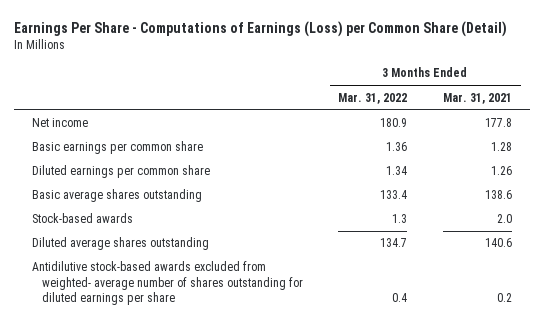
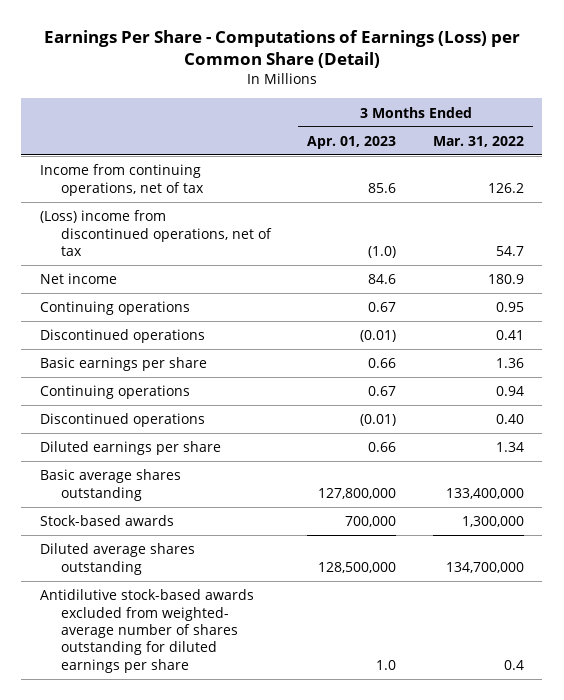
[442,92,512,104] Mar. 31, 2021 -> none
none -> [307,135,397,149] Apr. 01, 2023
none -> [39,164,204,196] Income from continuing operations, net of tax
none -> [39,210,272,256] (Loss) income from discontinued operations, net of tax
none -> [39,301,190,316] Continuing operations
none -> [39,329,205,344] Discontinued operations
[31,141,203,155] Basic earnings per common share -> [39,357,207,372] Basic earnings per share
none -> [39,385,190,400] Continuing operations
none -> [39,413,205,428] Discontinued operations
[31,165,210,179] Diluted earnings per common share -> [39,441,221,456] Diluted earnings per share
[380,190,408,200] 133.4 -> [446,487,525,499] 133,400,000
[392,214,408,224] 1.3 -> [462,516,525,528] 1,300,000
[380,238,408,248] 134.7 -> [446,561,525,573] 134,700,000

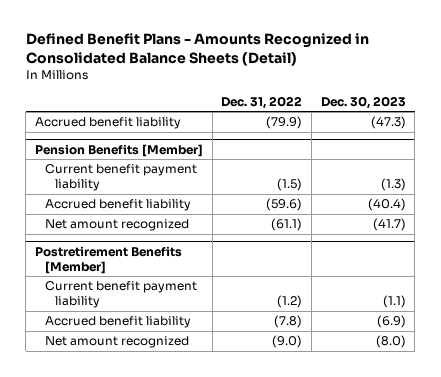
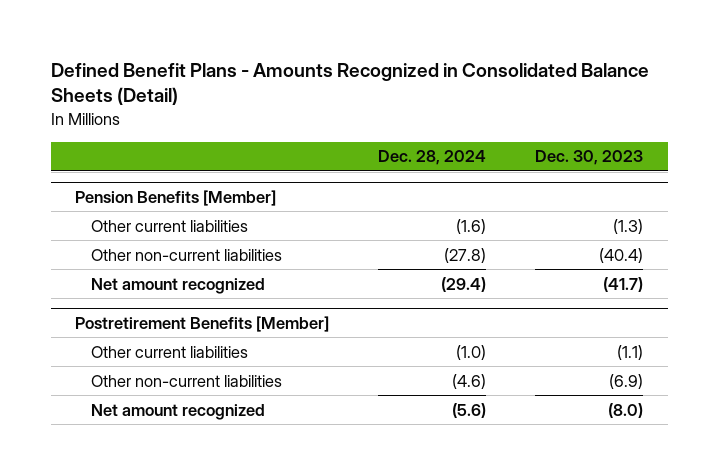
[221,95,303,109] Dec. 31, 2022 -> none
none -> [378,150,487,166] Dec. 28, 2024
[34,117,181,130] Accrued benefit liability -> none
[44,199,191,212] Accrued benefit liability -> none
[44,164,197,192] Current benefit payment liability -> [91,219,249,232] Other current liabilities
none -> [91,248,283,261] Other non-current liabilities
[44,316,191,329] Accrued benefit liability -> none
[44,281,197,309] Current benefit payment liability -> [91,345,249,358] Other current liabilities
none -> [91,374,283,387] Other non-current liabilities

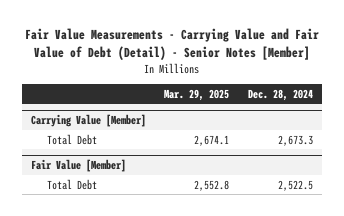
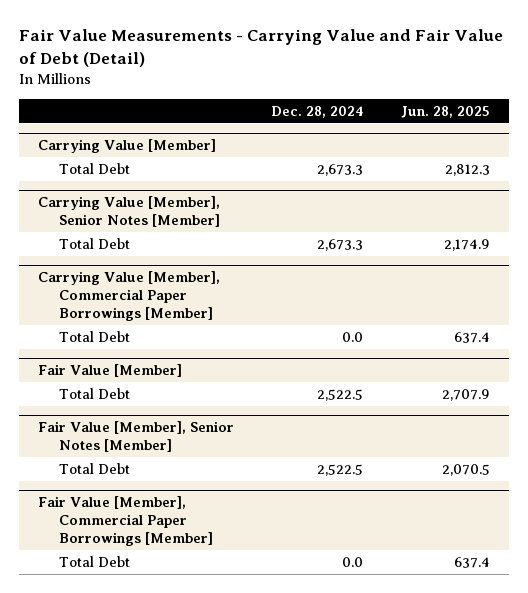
[24,28,319,61] Fair Value Measurements - Carrying Value and Fair Value of Debt (Detail) - Senior Notes [Member] -> [18,29,503,68] Fair Value Measurements - Carrying Value and Fair Value of Debt (Detail)
[164,88,230,101] Mar. 29, 2025 -> none
none -> [401,105,491,118] Jun. 28, 2025
none -> [37,196,220,228] Carrying Value [Member], Senior Notes [Member]
none -> [58,237,130,249] Total Debt
none -> [37,271,220,322] Carrying Value [Member], Commercial Paper Borrowings [Member]
none -> [58,330,130,342] Total Debt
none -> [37,421,234,453] Fair Value [Member], Senior Notes [Member]
none -> [58,462,130,474] Total Debt
none -> [37,496,213,547] Fair Value [Member], Commercial Paper Borrowings [Member]
none -> [58,555,130,567] Total Debt

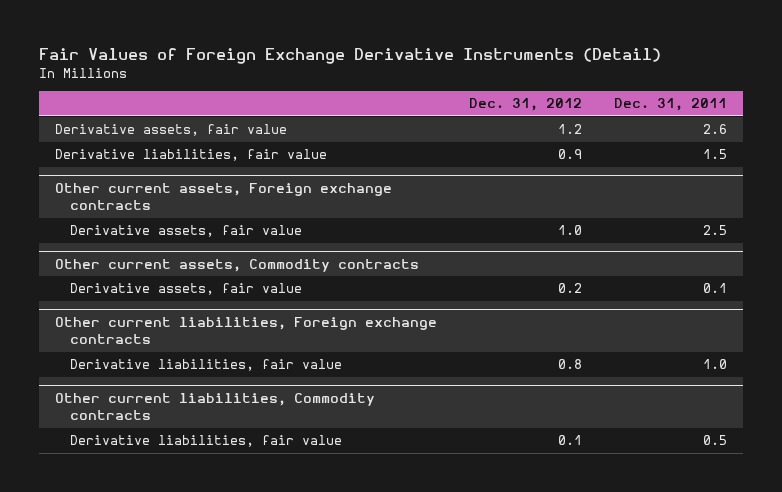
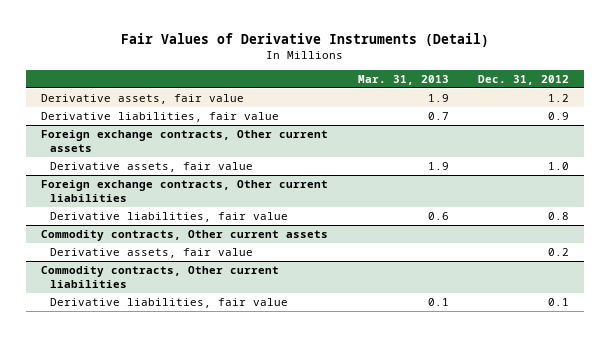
[39,47,662,64] Fair Values of Foreign Exchange Derivative Instruments (Detail) -> [121,32,490,47] Fair Values of Derivative Instruments (Detail)
[613,98,727,112] Dec. 31, 2011 -> none
none -> [357,74,449,85] Mar. 31, 2013
[55,182,393,211] Other current assets, Foreign exchange contracts -> [41,129,329,152] Foreign exchange contracts, Other current assets
[55,258,420,272] Other current assets, Commodity contracts -> none
[70,283,303,296] Derivative assets, fair value -> none
[55,316,438,345] Other current liabilities, Foreign exchange contracts -> [41,179,329,202] Foreign exchange contracts, Other current liabilities
none -> [41,229,329,241] Commodity contracts, Other current assets
none -> [50,247,254,258] Derivative assets, fair value
[55,392,376,421] Other current liabilities, Commodity contracts -> [41,265,280,288] Commodity contracts, Other current liabilities

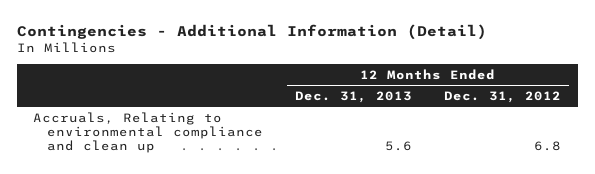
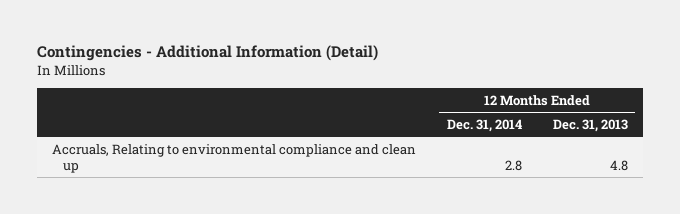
[444,90,562,103] Dec. 31, 2012 -> none
none -> [446,118,522,132] Dec. 31, 2014
[385,141,413,152] 5.6 -> [609,159,628,171] 4.8

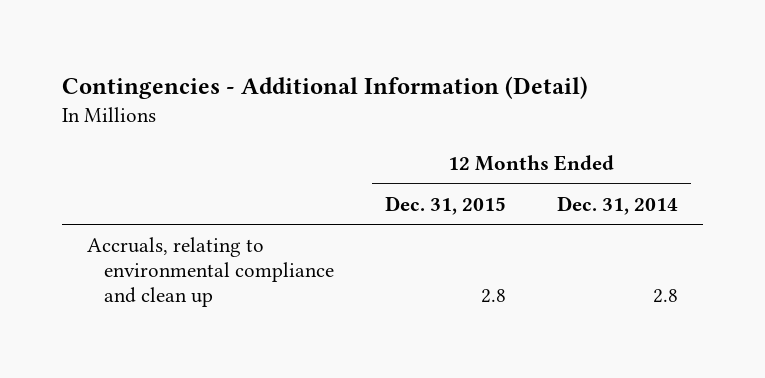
[552,118,628,132] Dec. 31, 2013 -> none
none -> [384,195,506,215] Dec. 31, 2015
[52,143,417,173] Accruals, Relating to environmental compliance and clean up -> [87,236,334,308] Accruals, relating to environmental compliance and clean up

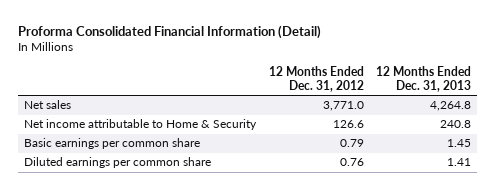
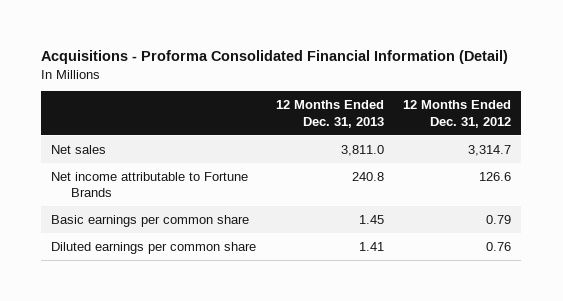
[18,24,322,39] Proforma Consolidated Financial Information (Detail) -> [41,50,509,65] Acquisitions - Proforma Consolidated Financial Information (Detail)
[322,101,364,112] 3,771.0 -> [468,144,512,156] 3,314.7
[430,101,472,112] 4,264.8 -> [340,144,384,156] 3,811.0
[24,119,258,131] Net income attributable to Home & Security -> [51,171,249,198] Net income attributable to Fortune Brands

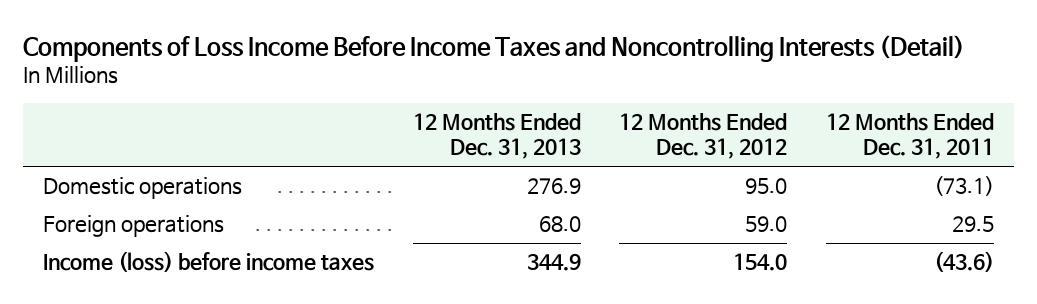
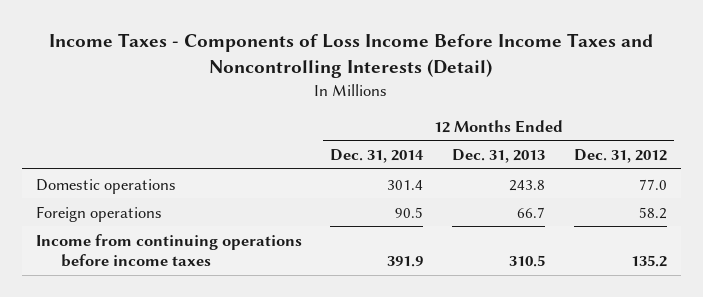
[23,35,966,63] Components of Loss Income Before Income Taxes and Noncontrolling Interests (Detail) -> [49,33,654,79] Income Taxes - Components of Loss Income Before Income Taxes and Noncontrolling Interests (Detail)
[826,113,995,160] 12 Months Ended Dec. 31, 2011 -> none
none -> [330,149,425,164] Dec. 31, 2014
[526,178,581,195] 276.9 -> [509,179,546,191] 243.8
[745,178,788,195] 95.0 -> [638,178,667,190] 77.0
[538,216,581,233] 68.0 -> [517,206,546,218] 66.7
[745,216,788,233] 59.0 -> [638,206,667,219] 58.2
[42,251,374,273] Income (loss) before income taxes -> [35,233,302,268] Income from continuing operations before income taxes
[526,253,581,272] 344.9 -> [509,255,546,268] 310.5
[733,253,788,272] 154.0 -> [630,255,667,268] 135.2

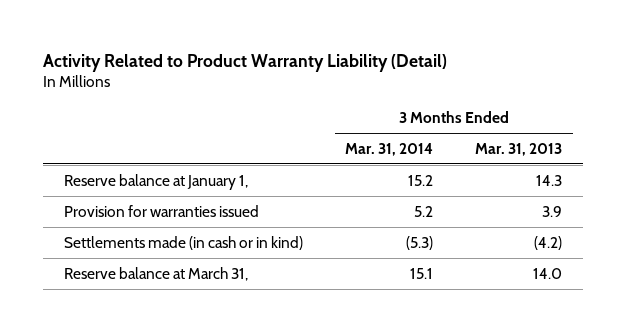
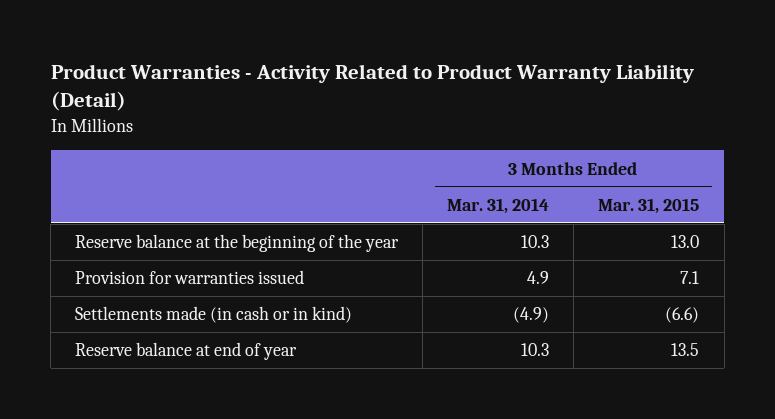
[43,53,448,72] Activity Related to Product Warranty Liability (Detail) -> [50,64,694,112] Product Warranties - Activity Related to Product Warranty Liability (Detail)
[475,142,563,156] Mar. 31, 2013 -> none
none -> [598,197,700,214] Mar. 31, 2015
[64,173,249,190] Reserve balance at January 1, -> [75,234,400,253] Reserve balance at the beginning of the year
[408,174,434,186] 15.2 -> [521,235,550,249] 10.3
[414,205,434,217] 5.2 -> [527,271,550,285] 4.9
[406,235,434,250] (5.3) -> [513,307,550,324] (4.9)
[64,266,249,281] Reserve balance at March 31, -> [75,342,298,361] Reserve balance at end of year
[410,267,434,279] 15.1 -> [521,343,550,357] 10.3

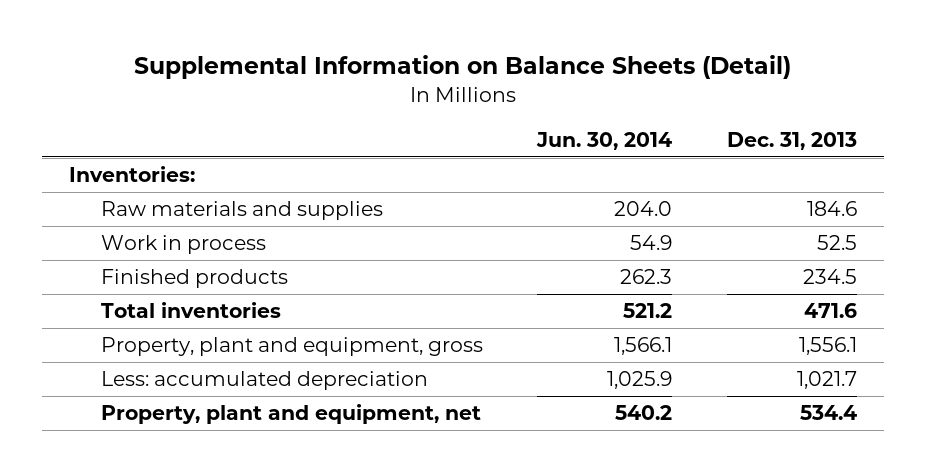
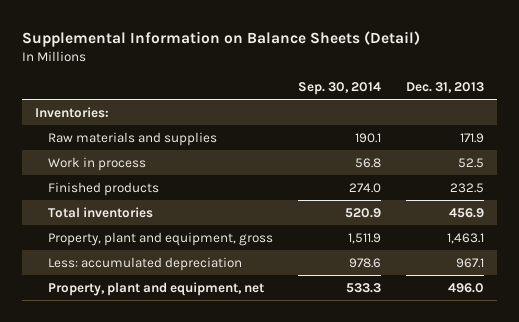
[536,131,673,150] Jun. 30, 2014 -> none
none -> [298,82,382,96] Sep. 30, 2014
[806,201,857,217] 184.6 -> [460,132,485,143] 171.9
[802,269,857,285] 234.5 -> [450,182,485,193] 232.5
[803,303,857,319] 471.6 -> [449,207,485,218] 456.9
[798,337,857,356] 1,556.1 -> [447,232,485,244] 1,463.1
[796,371,857,390] 1,021.7 -> [456,257,485,268] 967.1
[799,405,857,421] 534.4 -> [448,282,485,293] 496.0

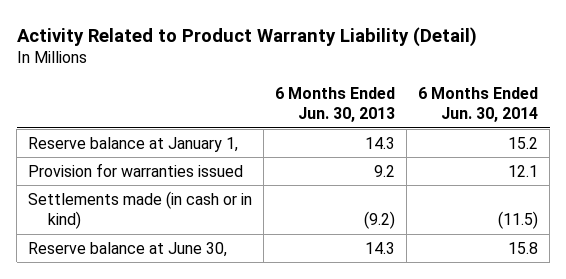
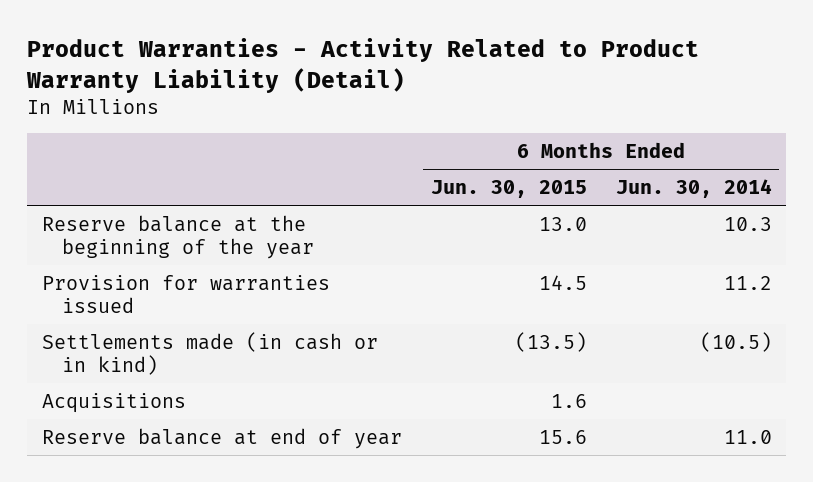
[16,26,477,47] Activity Related to Product Warranty Liability (Detail) -> [26,38,700,93] Product Warranties - Activity Related to Product Warranty Liability (Detail)
[275,87,396,123] 6 Months Ended Jun. 30, 2013 -> none
none -> [430,180,587,199] Jun. 30, 2015
[28,136,239,152] Reserve balance at January 1, -> [41,214,314,259] Reserve balance at the beginning of the year
[508,136,539,149] 15.2 -> [723,216,772,231] 10.3
[508,164,539,177] 12.1 -> [723,275,772,290] 11.2
[498,211,539,230] (11.5) -> [699,331,772,352] (10.5)
none -> [41,392,186,413] Acquisitions
[28,241,228,257] Reserve balance at June 30, -> [41,427,402,449] Reserve balance at end of year
[508,241,539,254] 15.8 -> [723,429,772,444] 11.0

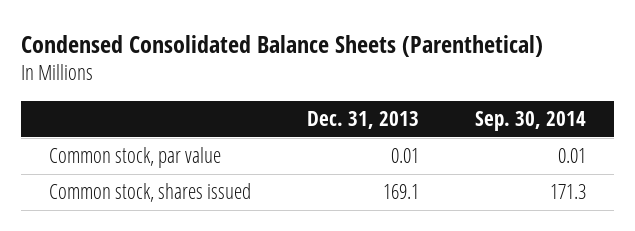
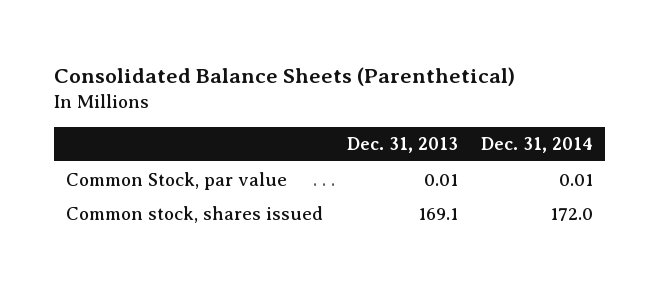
[21,34,544,57] Condensed Consolidated Balance Sheets (Parenthetical) -> [53,66,515,86] Consolidated Balance Sheets (Parenthetical)
[474,110,586,131] Sep. 30, 2014 -> none
none -> [481,137,594,154] Dec. 31, 2014
[48,147,221,169] Common stock, par value -> [65,171,287,190] Common Stock, par value

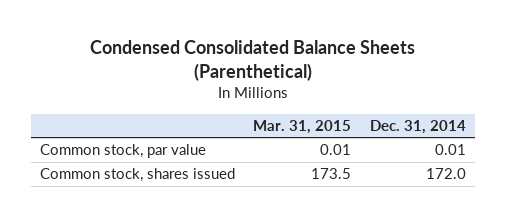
[53,66,515,86] Consolidated Balance Sheets (Parenthetical) -> [89,40,415,81] Condensed Consolidated Balance Sheets (Parenthetical)
[346,137,458,154] Dec. 31, 2013 -> none
none -> [253,119,352,134] Mar. 31, 2015
[65,171,287,190] Common Stock, par value -> [39,144,206,159] Common stock, par value

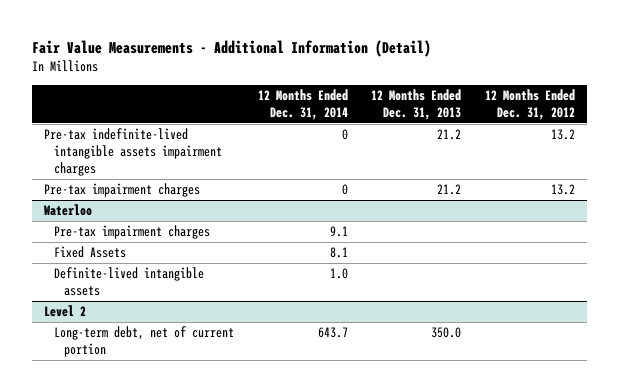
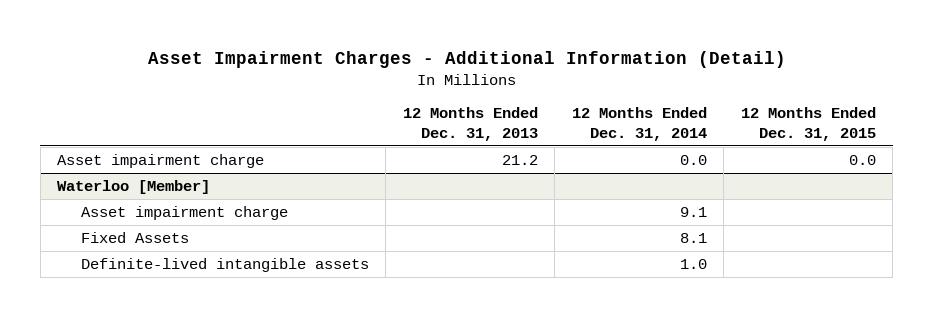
[32,40,432,58] Fair Value Measurements - Additional Information (Detail) -> [147,51,786,69] Asset Impairment Charges - Additional Information (Detail)
[485,89,576,120] 12 Months Ended Dec. 31, 2012 -> none
none -> [740,107,876,141] 12 Months Ended Dec. 31, 2015
[43,128,222,176] Pre-tax indefinite-lived intangible assets impairment charges -> none
[43,183,200,198] Pre-tax impairment charges -> none
none -> [57,154,265,169] Asset impairment charge
[43,204,92,217] Waterloo -> [57,180,211,195] Waterloo [Member]
[53,225,210,240] Pre-tax impairment charges -> [80,206,288,221] Asset impairment charge
[43,305,86,318] Level 2 -> none
[53,326,234,358] Long-term debt, net of current portion -> none

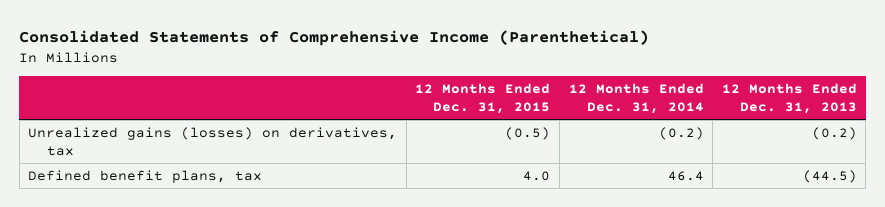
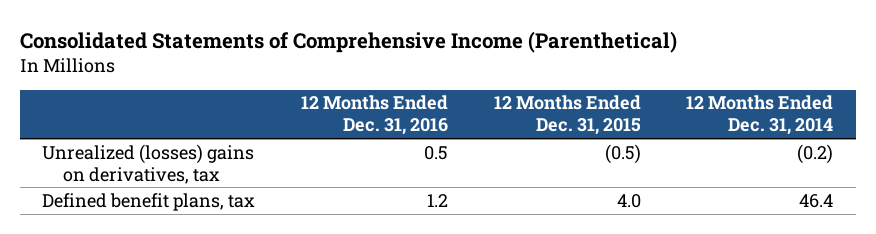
[721,83,857,115] 12 Months Ended Dec. 31, 2013 -> none
none -> [301,95,449,136] 12 Months Ended Dec. 31, 2016
[28,127,398,156] Unrealized gains (losses) on derivatives, tax -> [42,143,255,184] Unrealized (losses) gains on derivatives, tax

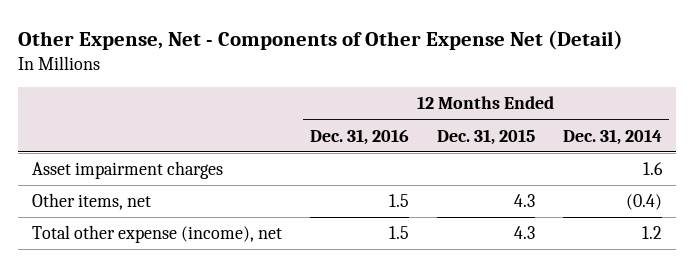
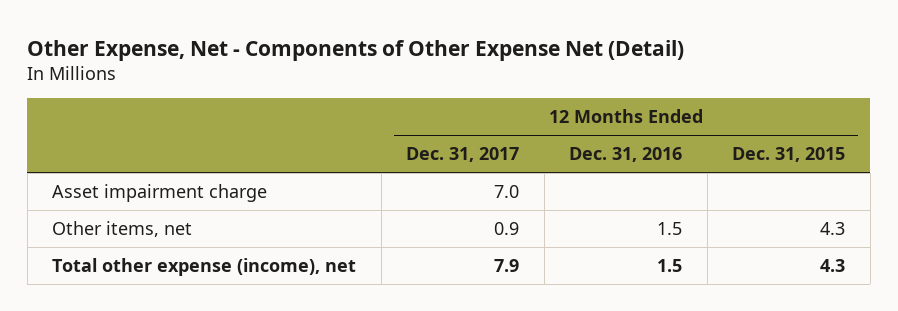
[562,128,662,145] Dec. 31, 2014 -> none
none -> [406,147,520,163] Dec. 31, 2017
[32,161,224,180] Asset impairment charges -> [52,183,268,202] Asset impairment charge

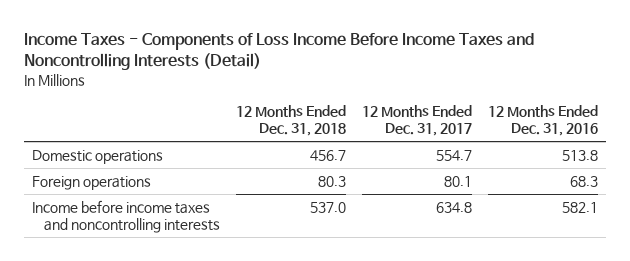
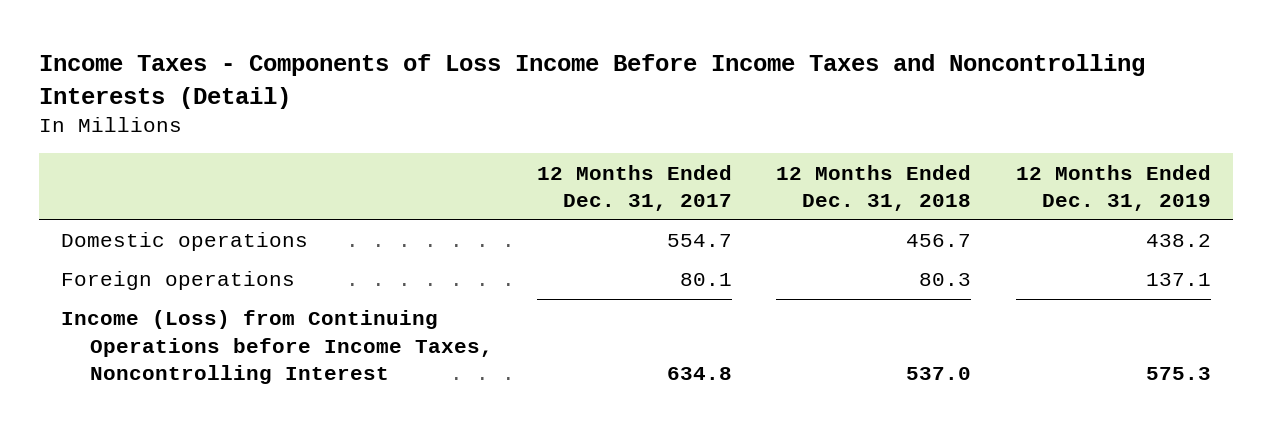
[488,105,599,137] 12 Months Ended Dec. 31, 2016 -> none
none -> [1015,164,1211,211] 12 Months Ended Dec. 31, 2019
[31,200,221,233] Income before income taxes and noncontrolling interests -> [60,310,493,384] Income (Loss) from Continuing Operations before Income Taxes, Noncontrolling Interest

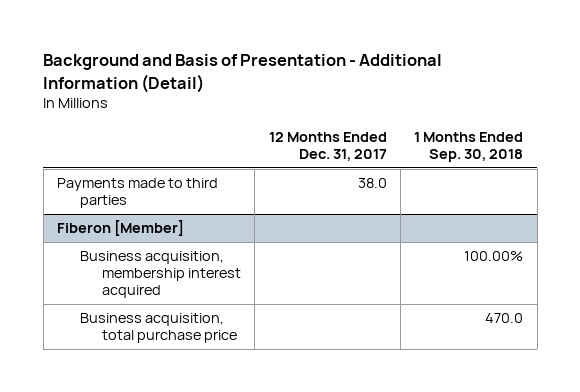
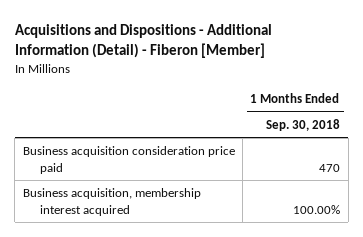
[43,54,443,93] Background and Basis of Presentation - Additional Information (Detail) -> [14,23,272,59] Acquisitions and Dispositions - Additional Information (Detail) - Fiberon [Member]
[268,131,387,161] 12 Months Ended Dec. 31, 2017 -> none
[57,178,219,209] Payments made to third parties -> none
[57,220,185,237] Fiberon [Member] -> none
none -> [22,146,235,174] Business acquisition consideration price paid
[79,313,238,344] Business acquisition, total purchase price -> none

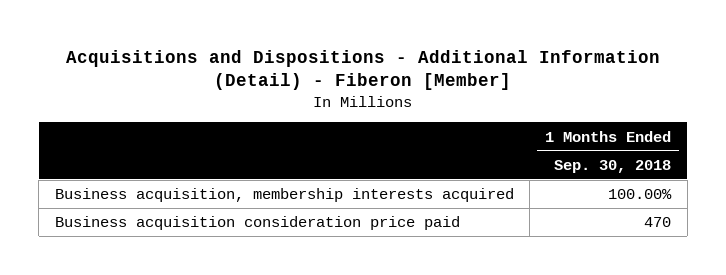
none -> [54,188,514,203] Business acquisition, membership interests acquired
[22,188,201,216] Business acquisition, membership interest acquired -> none

